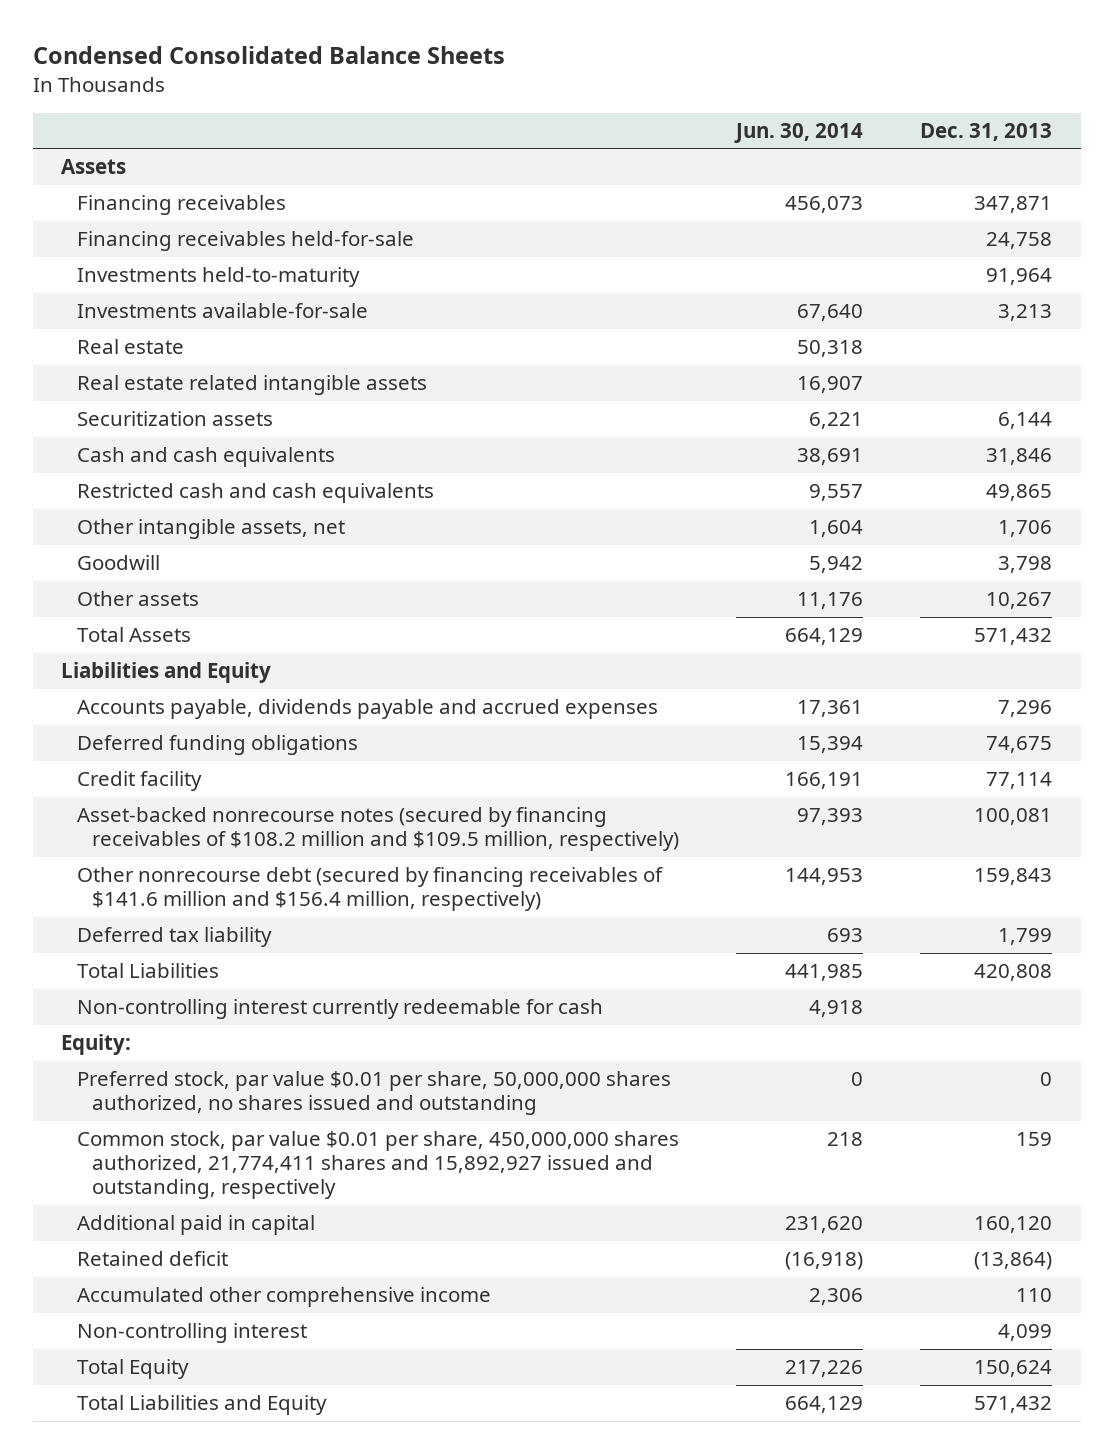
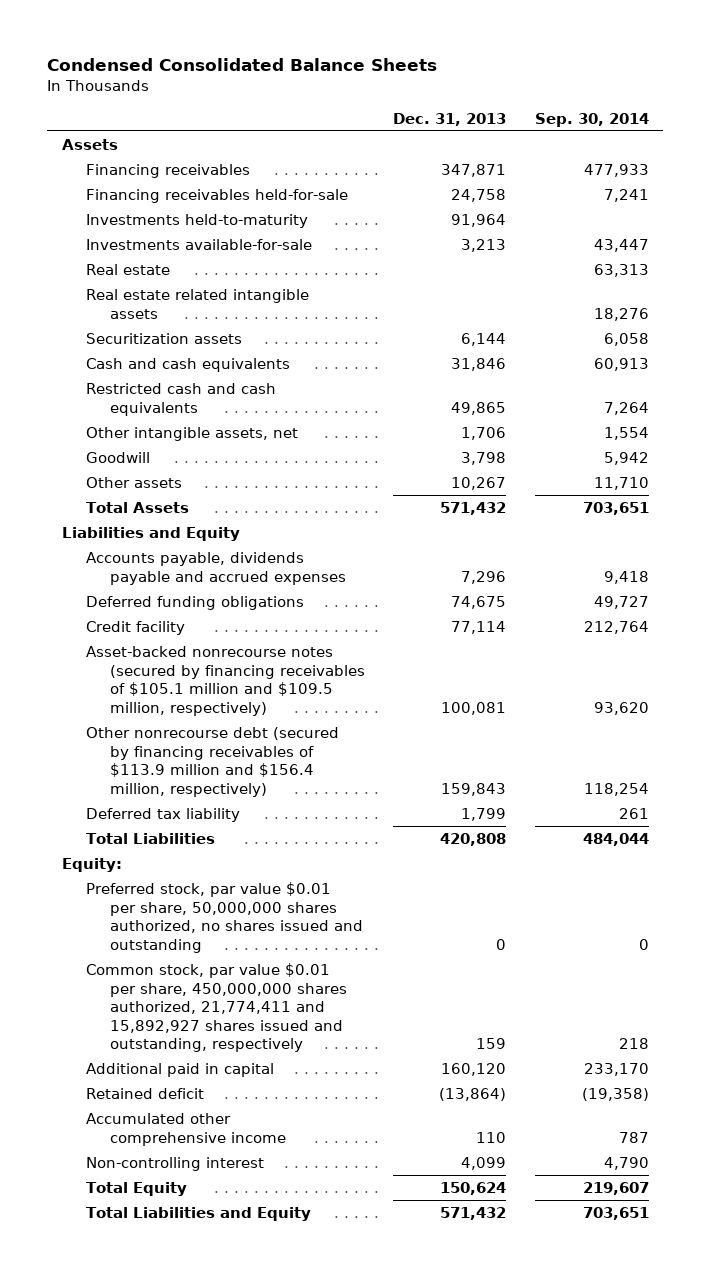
[734,122,864,143] Jun. 30, 2014 -> none
none -> [534,112,649,127] Sep. 30, 2014
[76,807,680,852] Asset-backed nonrecourse notes (secured by financing receivables of $108.2 million and $109.5 million, respectively) -> [85,645,365,716] Asset-backed nonrecourse notes (secured by financing receivables of $105.1 million and $109.5 million, respectively)
[76,867,663,912] Other nonrecourse debt (secured by financing receivables of $141.6 million and $156.4 million, respectively) -> [85,726,339,797] Other nonrecourse debt (secured by financing receivables of $113.9 million and $156.4 million, respectively)
[76,999,603,1020] Non-controlling interest currently redeemable for cash -> none
[76,1131,679,1200] Common stock, par value $0.01 per share, 450,000,000 shares authorized, 21,774,411 shares and 15,892,927 issued and outstanding, respectively -> [85,962,347,1053] Common stock, par value $0.01 per share, 450,000,000 shares authorized, 21,774,411 and 15,892,927 shares issued and outstanding, respectively

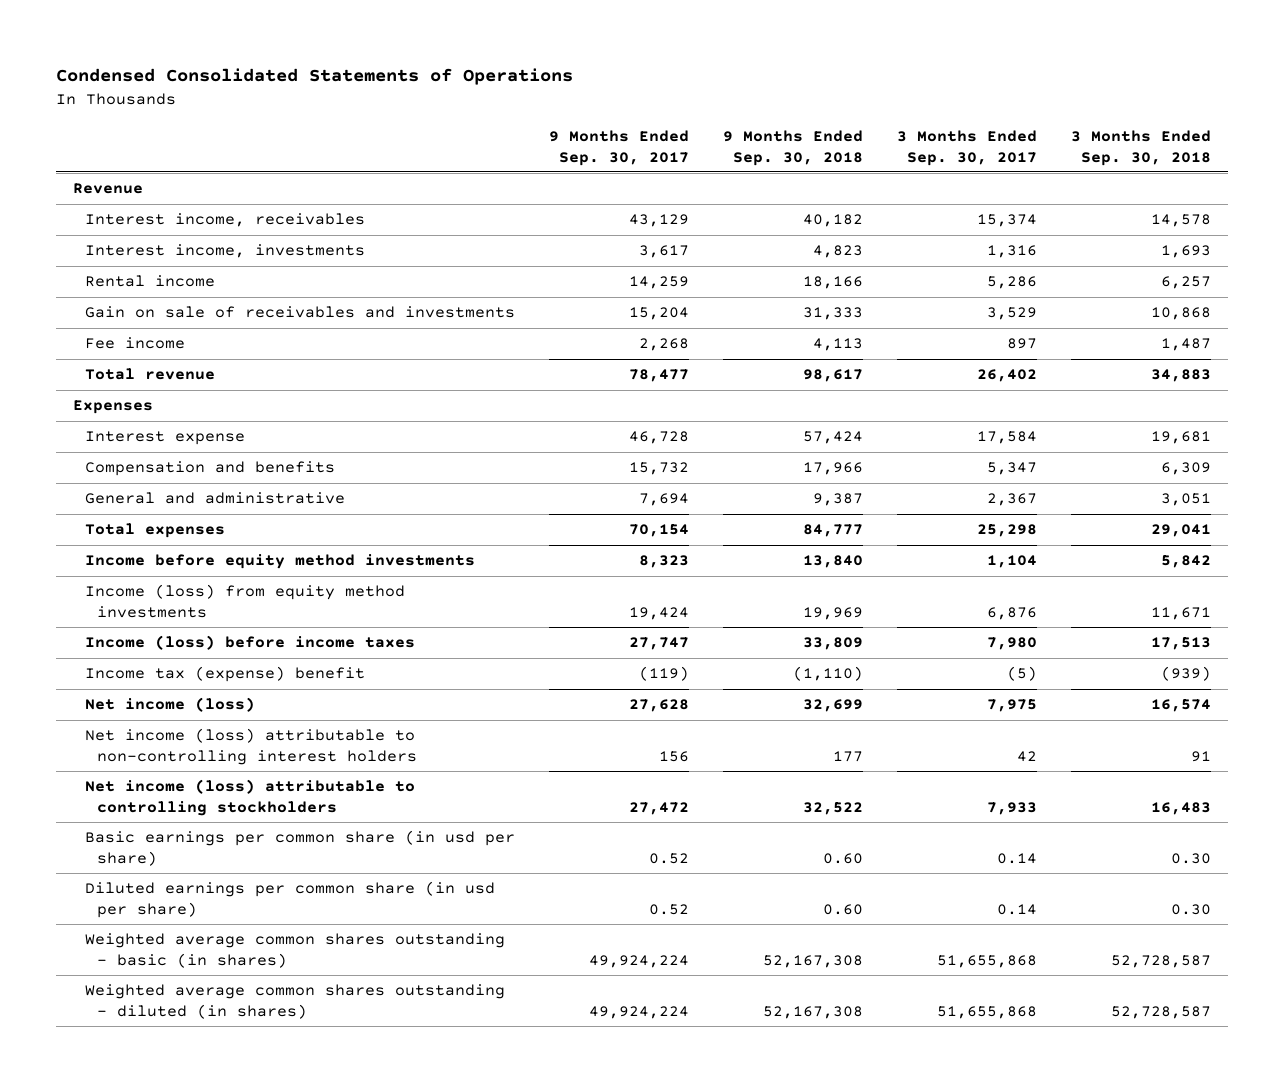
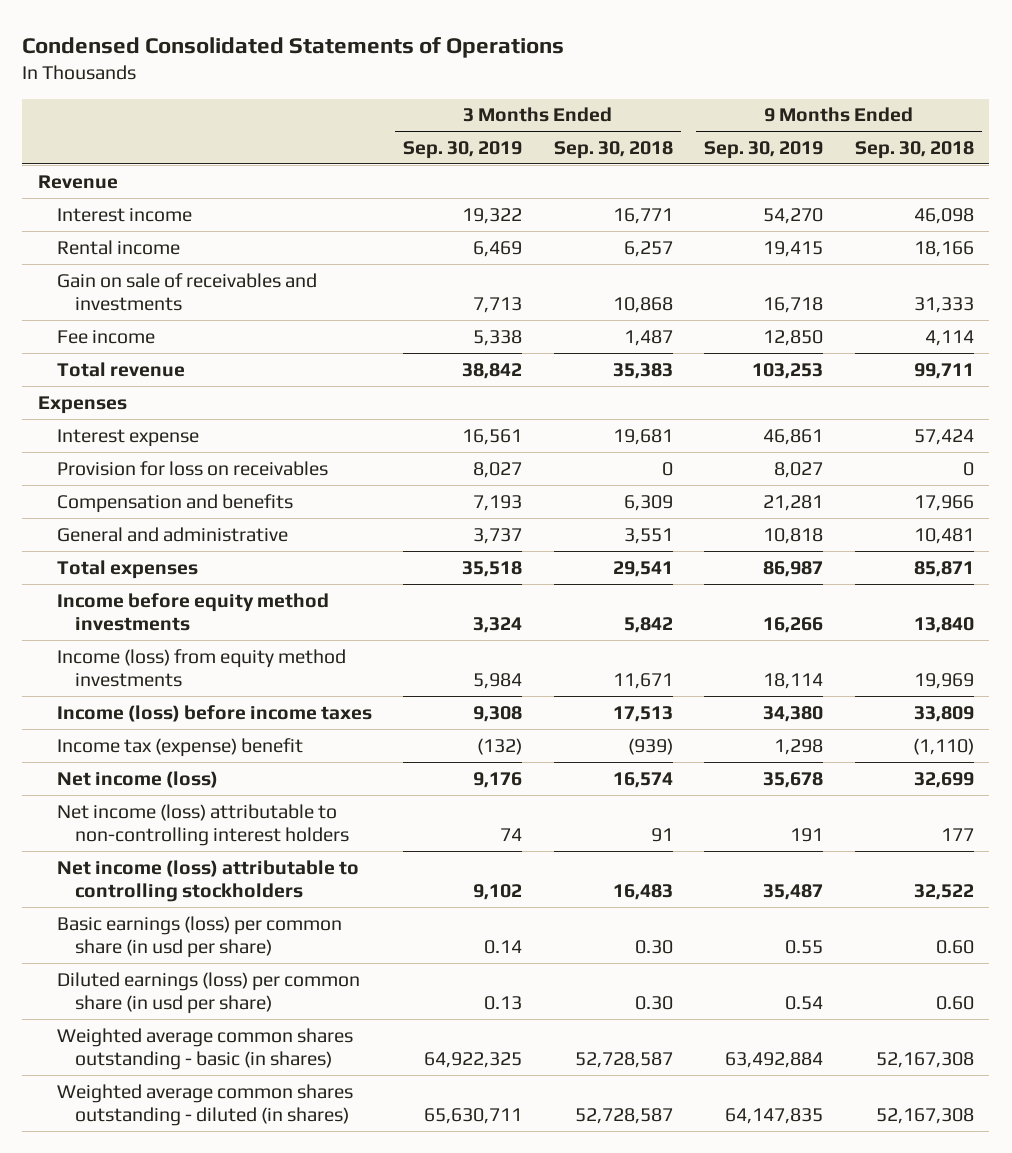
[548,129,689,166] 9 Months Ended Sep. 30, 2017 -> none
[896,129,1037,166] 3 Months Ended Sep. 30, 2017 -> none
none -> [403,140,523,159] Sep. 30, 2019
none -> [704,140,824,159] Sep. 30, 2019
[84,244,365,259] Interest income, investments -> none
[84,213,365,228] Interest income, receivables -> [56,207,192,222] Interest income
[802,214,863,228] 40,182 -> [913,207,974,224] 46,098
[1150,214,1211,228] 14,578 -> [612,207,673,224] 16,771
[812,338,863,352] 4,113 -> [924,329,974,346] 4,114
[802,369,863,383] 98,617 -> [913,362,974,379] 99,711
[1150,369,1211,383] 34,883 -> [612,362,673,379] 35,383
none -> [56,460,328,476] Provision for loss on receivables
[812,493,863,507] 9,387 -> [913,527,974,544] 10,481
[1160,493,1211,507] 3,051 -> [623,527,673,544] 3,551
[802,524,863,538] 84,777 -> [913,560,974,577] 85,871
[1150,524,1211,538] 29,041 -> [612,560,673,577] 29,541
[84,830,515,867] Basic earnings per common share (in usd per share) -> [56,915,342,958] Basic earnings (loss) per common share (in usd per share)
[84,881,495,919] Diluted earnings per common share (in usd per share) -> [56,971,360,1014] Diluted earnings (loss) per common share (in usd per share)

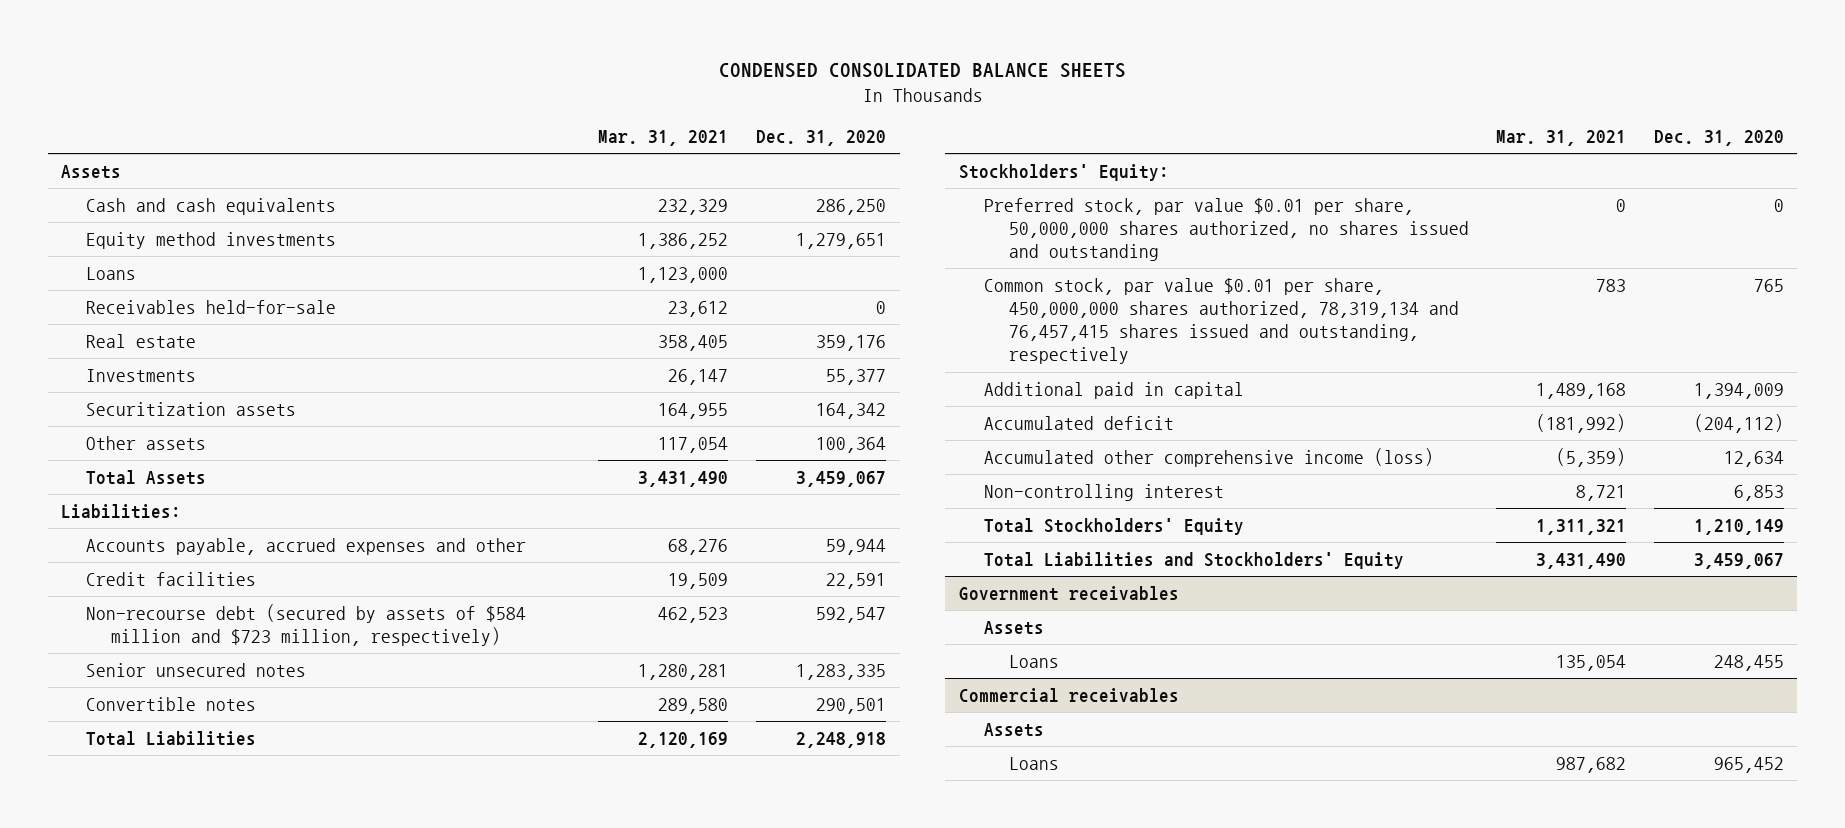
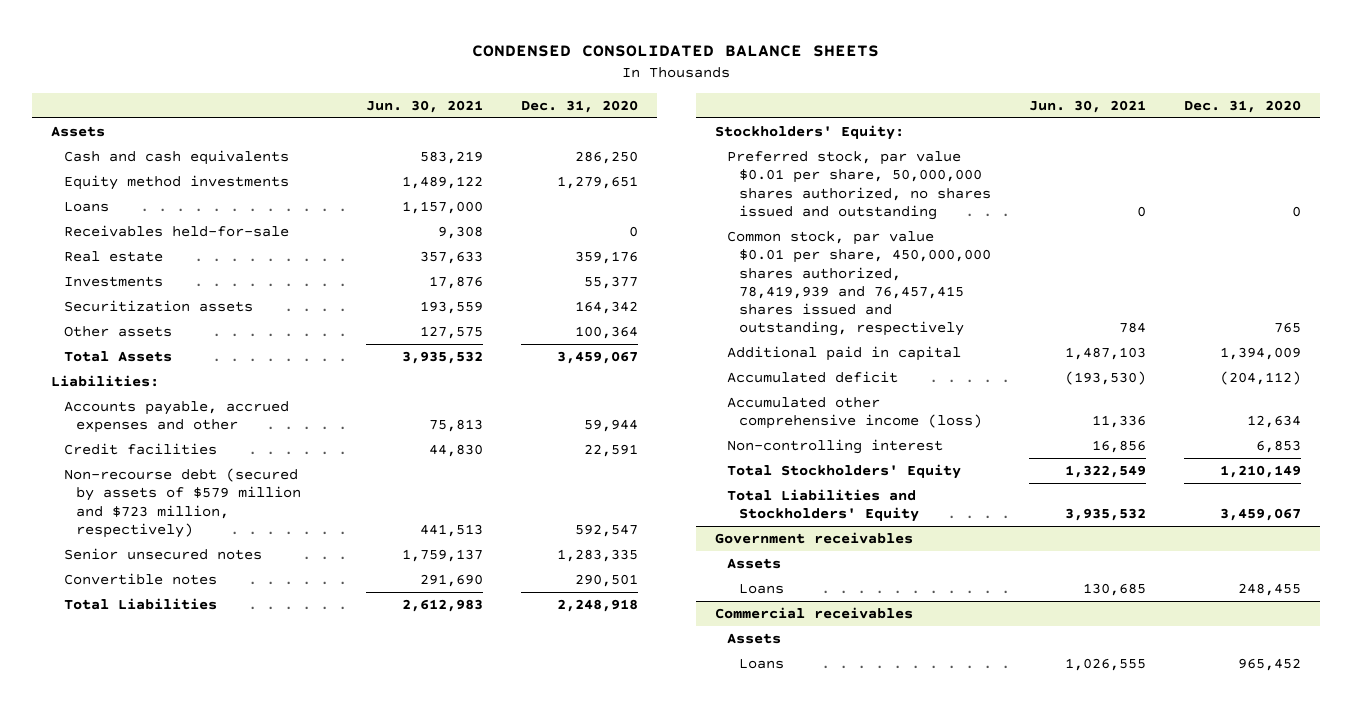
[598,130,729,147] Mar. 31, 2021 -> none
none -> [365,99,483,113] Jun. 30, 2021
[86,603,527,647] Non-recourse debt (secured by assets of $584 million and $723 million, respectively) -> [63,467,301,538] Non-recourse debt (secured by assets of $579 million and $723 million, respectively)
[983,277,1459,365] Common stock, par value $0.01 per share, 450,000,000 shares authorized, 78,319,134 and 76,457,415 shares issued and outstanding, respectively -> [726,230,992,337] Common stock, par value $0.01 per share, 450,000,000 shares authorized, 78,419,939 and 76,457,415 shares issued and outstanding, respectively

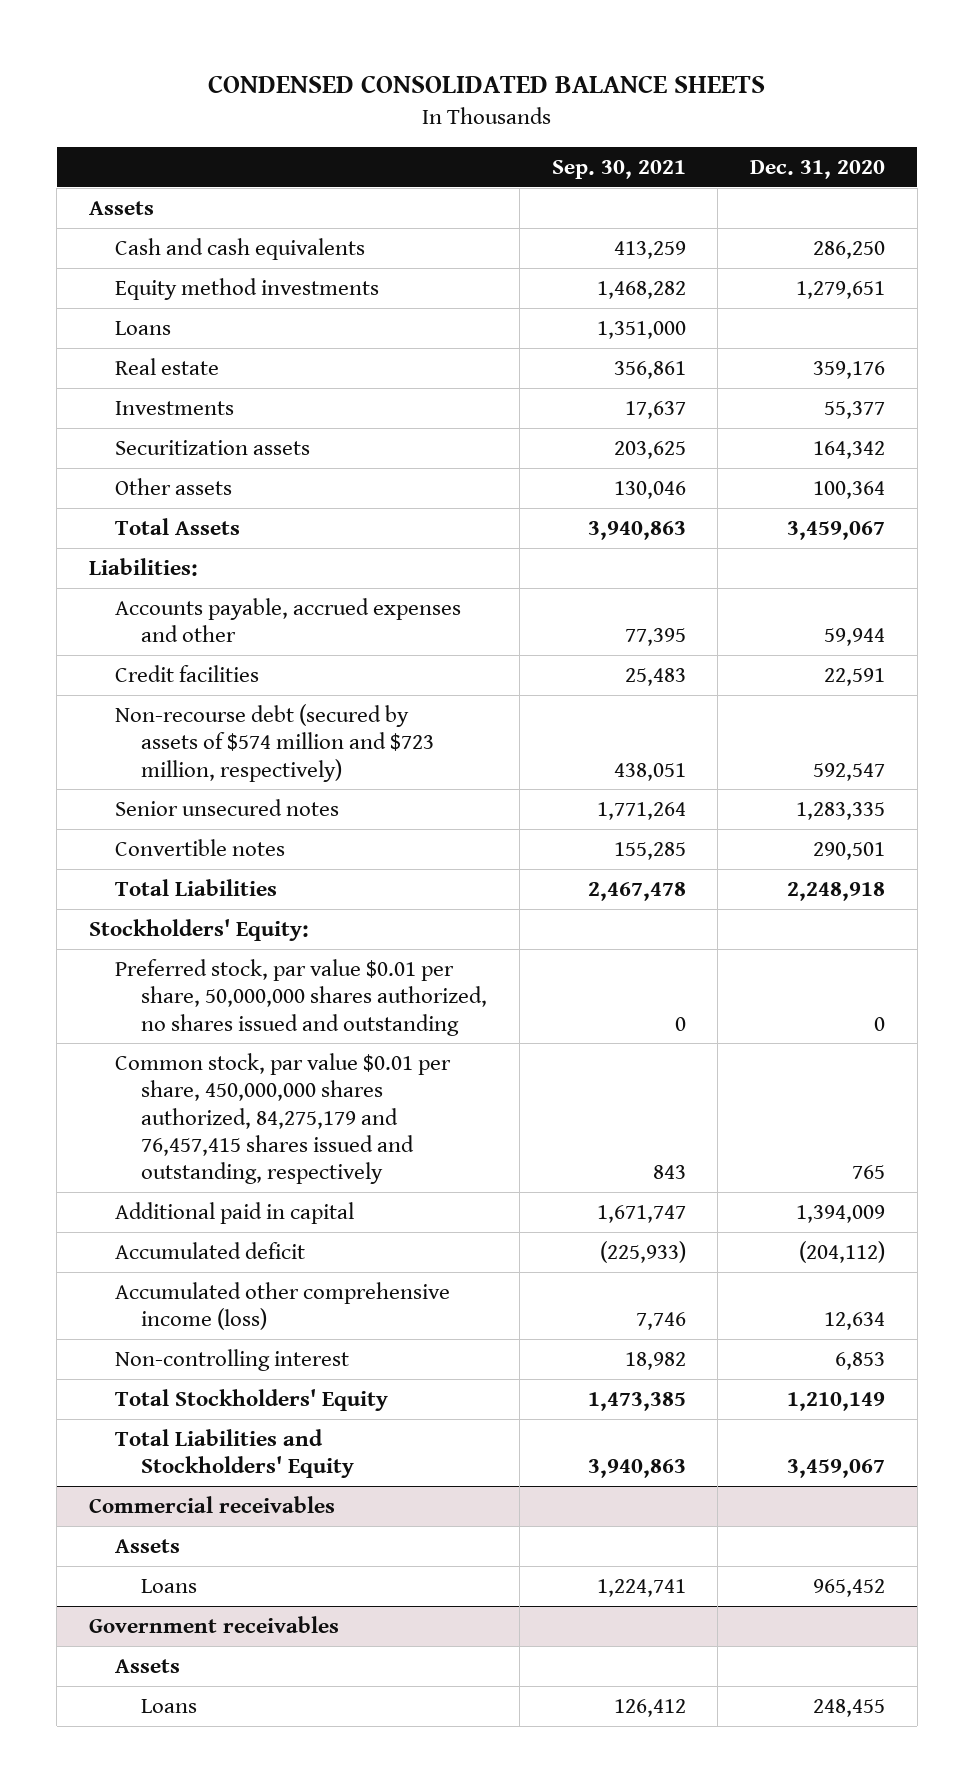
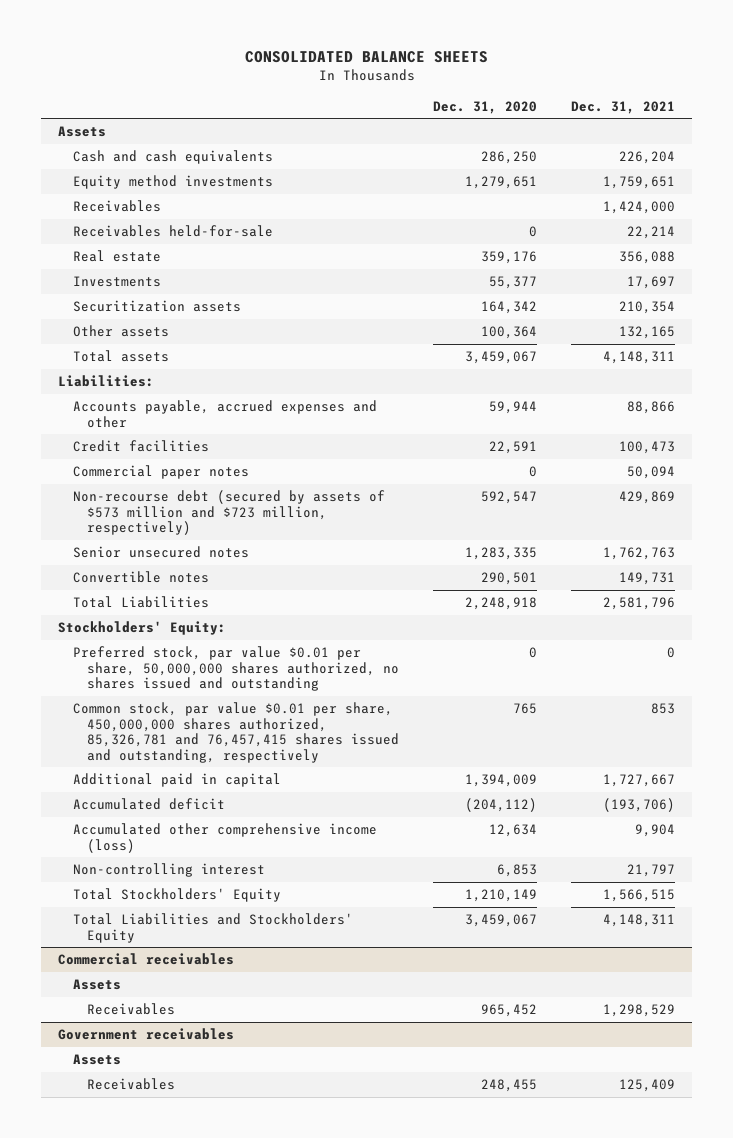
[208,74,766,93] CONDENSED CONSOLIDATED BALANCE SHEETS -> [244,51,488,64] CONSOLIDATED BALANCE SHEETS
[551,160,686,180] Sep. 30, 2021 -> none
none -> [571,100,676,114] Dec. 31, 2021
[115,321,172,336] Loans -> [72,200,161,213] Receivables
none -> [72,225,273,238] Receivables held-for-sale
[115,518,241,536] Total Assets -> [72,350,169,363] Total assets
none -> [72,465,249,480] Commercial paper notes
[115,704,435,782] Non-recourse debt (secured by assets of $574 million and $723 million, respectively) -> [72,490,385,536] Non-recourse debt (secured by assets of $573 million and $723 million, respectively)
[115,1053,452,1184] Common stock, par value $0.01 per share, 450,000,000 shares authorized, 84,275,179 and 76,457,415 shares issued and outstanding, respectively -> [72,702,400,763] Common stock, par value $0.01 per share, 450,000,000 shares authorized, 85,326,781 and 76,457,415 shares issued and outstanding, respectively
[141,1579,198,1594] Loans -> [87,1003,176,1016] Receivables
[141,1699,198,1714] Loans -> [87,1078,176,1091] Receivables

